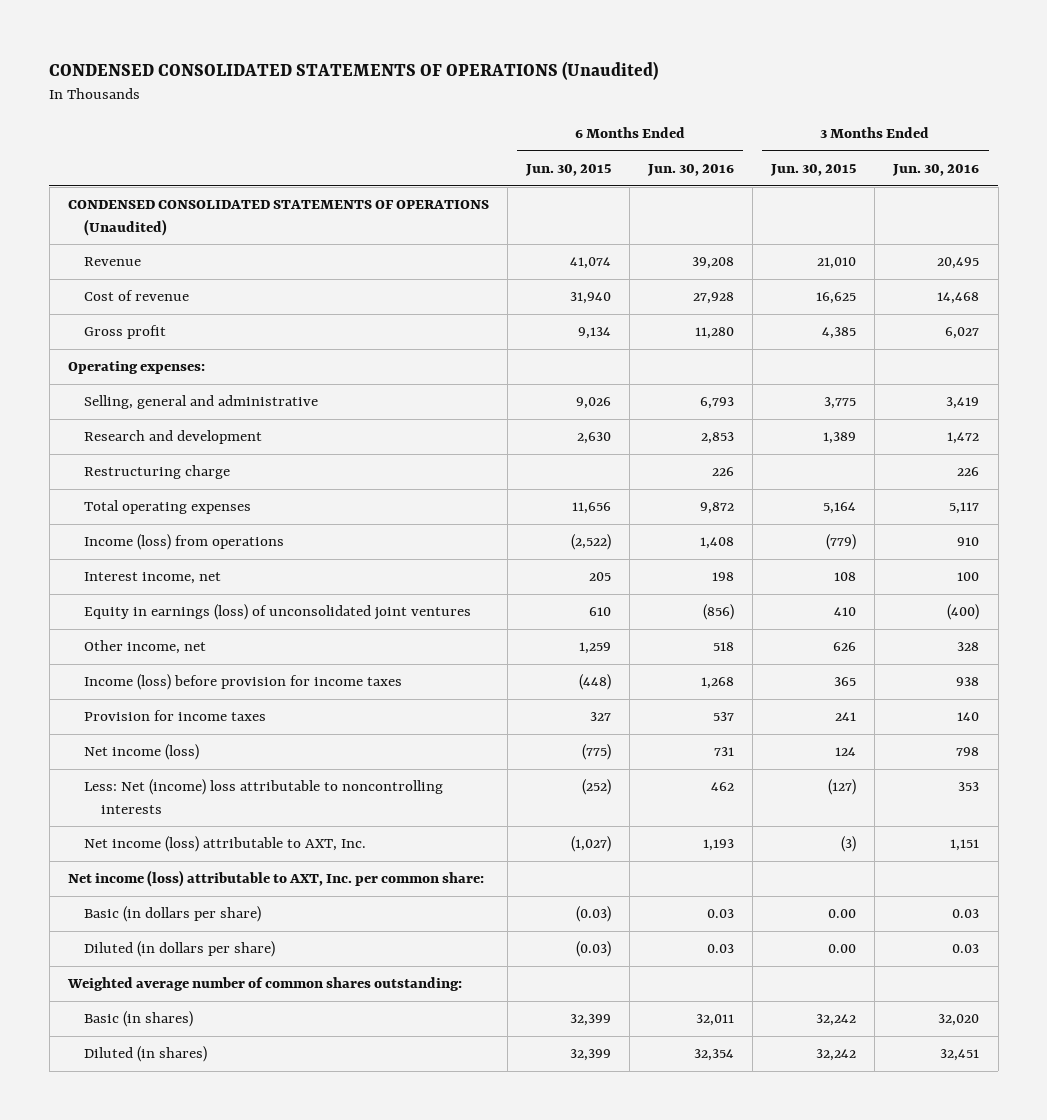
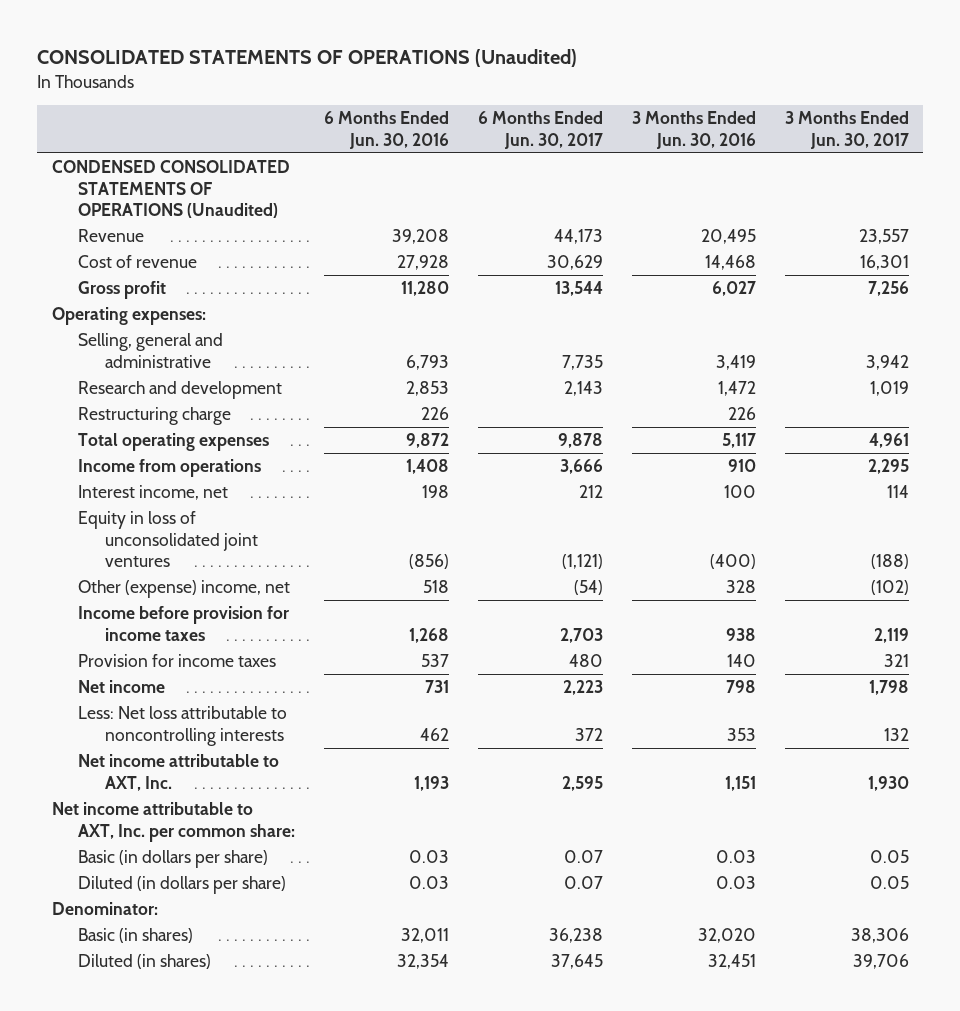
[49,60,659,80] CONDENSED CONSOLIDATED STATEMENTS OF OPERATIONS (Unaudited) -> [37,49,578,68] CONSOLIDATED STATEMENTS OF OPERATIONS (Unaudited)
[525,164,612,177] Jun. 30, 2015 -> none
[770,164,857,177] Jun. 30, 2015 -> none
none -> [477,111,603,149] 6 Months Ended Jun. 30, 2017
none -> [784,111,909,149] 3 Months Ended Jun. 30, 2017
[84,534,285,551] Income (loss) from operations -> [78,459,262,478] Income from operations
[84,604,472,621] Equity in earnings (loss) of unconsolidated joint ventures -> [78,511,258,568] Equity in loss of unconsolidated joint ventures
[84,640,207,655] Other income, net -> [78,580,291,599] Other (expense) income, net
[84,674,403,691] Income (loss) before provision for income taxes -> [78,606,290,641] Income before provision for income taxes
[84,744,200,761] Net income (loss) -> [78,680,166,694] Net income
[84,779,444,814] Less: Net (income) loss attributable to noncontrolling interests -> [78,706,288,746] Less: Net loss attributable to noncontrolling interests
[84,836,367,853] Net income (loss) attributable to AXT, Inc. -> [78,754,280,791] Net income attributable to AXT, Inc.
[67,870,484,888] Net income (loss) attributable to AXT, Inc. per common share: -> [51,802,296,842] Net income attributable to AXT, Inc. per common share:
[66,977,462,992] Weighted average number of common shares outstanding: -> [51,902,158,916] Denominator:

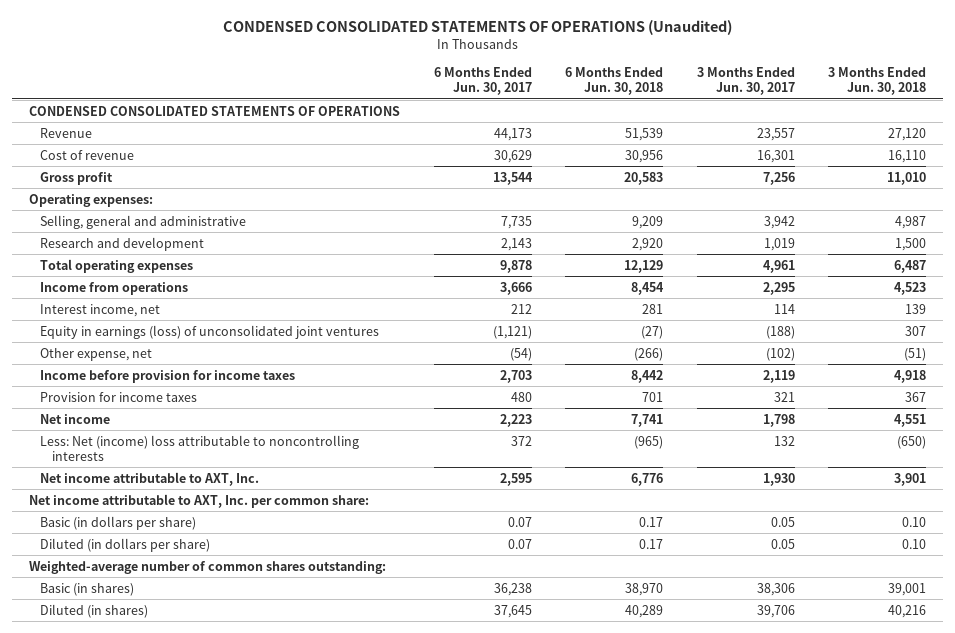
[37,49,578,68] CONSOLIDATED STATEMENTS OF OPERATIONS (Unaudited) -> [222,19,732,35] CONDENSED CONSOLIDATED STATEMENTS OF OPERATIONS (Unaudited)
[324,111,450,149] 6 Months Ended Jun. 30, 2016 -> none
[631,111,756,149] 3 Months Ended Jun. 30, 2016 -> none
none -> [565,67,664,96] 6 Months Ended Jun. 30, 2018
none -> [827,67,926,96] 3 Months Ended Jun. 30, 2018
[51,160,290,219] CONDENSED CONSOLIDATED STATEMENTS OF OPERATIONS (Unaudited) -> [29,105,401,116] CONDENSED CONSOLIDATED STATEMENTS OF OPERATIONS
[78,407,232,426] Restructuring charge -> none
[78,511,258,568] Equity in loss of unconsolidated joint ventures -> [40,324,380,339] Equity in earnings (loss) of unconsolidated joint ventures
[78,580,291,599] Other (expense) income, net -> [40,347,153,361] Other expense, net
[78,706,288,746] Less: Net loss attributable to noncontrolling interests -> [40,434,360,461] Less: Net (income) loss attributable to noncontrolling interests
[51,902,158,916] Denominator: -> [29,560,387,574] Weighted-average number of common shares outstanding:

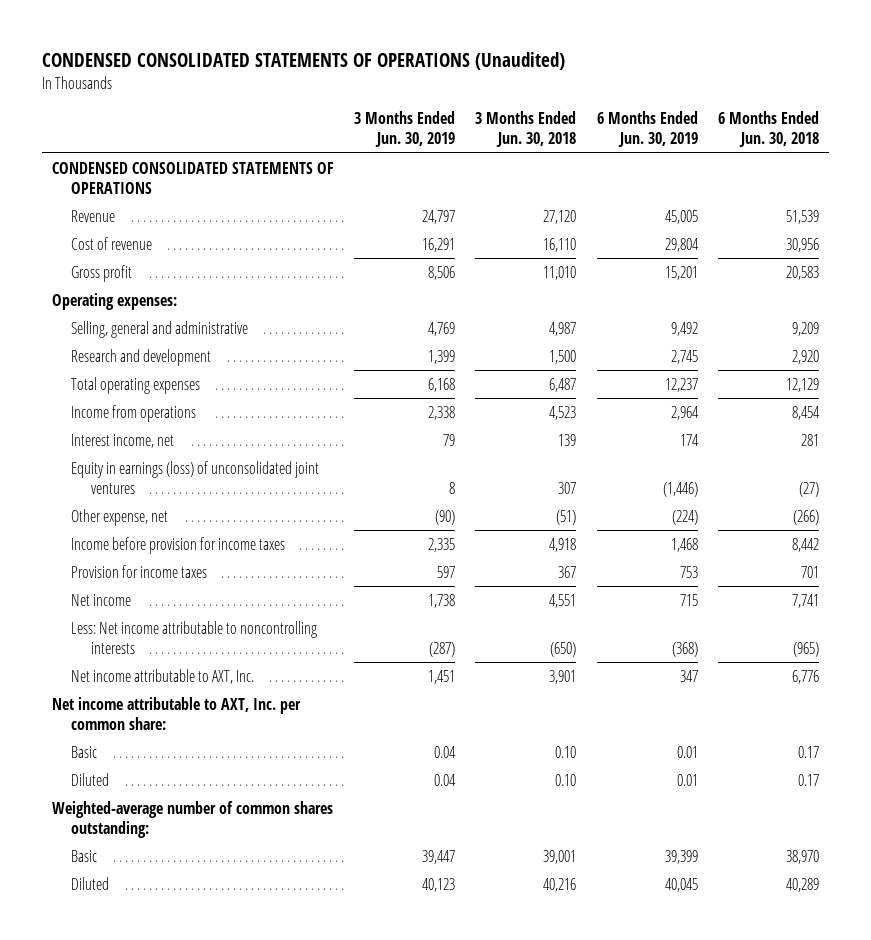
[433,67,532,96] 6 Months Ended Jun. 30, 2017 -> none
[696,67,795,96] 3 Months Ended Jun. 30, 2017 -> none
none -> [354,111,456,148] 3 Months Ended Jun. 30, 2019
none -> [596,111,698,148] 6 Months Ended Jun. 30, 2019
[40,434,360,461] Less: Net (income) loss attributable to noncontrolling interests -> [71,620,318,654] Less: Net income attributable to noncontrolling interests
[40,515,197,530] Basic (in dollars per share) -> [71,745,98,758] Basic
[40,537,211,552] Diluted (in dollars per share) -> [71,772,110,786] Diluted
[40,582,135,596] Basic (in shares) -> [71,849,98,862] Basic
[40,603,149,618] Diluted (in shares) -> [71,876,110,890] Diluted

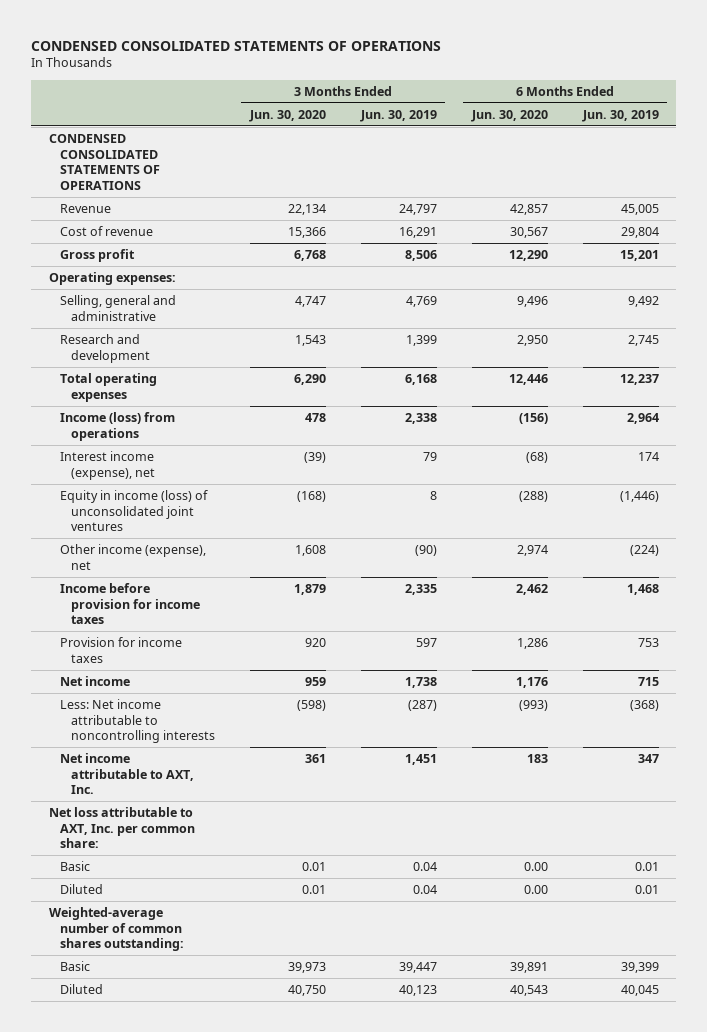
[42,51,566,70] CONDENSED CONSOLIDATED STATEMENTS OF OPERATIONS (Unaudited) -> [31,40,442,51] CONDENSED CONSOLIDATED STATEMENTS OF OPERATIONS
[475,111,577,148] 3 Months Ended Jun. 30, 2018 -> none
[717,111,819,148] 6 Months Ended Jun. 30, 2018 -> none
none -> [248,109,326,122] Jun. 30, 2020
none -> [470,109,548,122] Jun. 30, 2020
[71,404,197,422] Income from operations -> [59,412,175,441] Income (loss) from operations
[71,433,175,448] Interest income, net -> [59,451,155,480] Interest income (expense), net
[71,460,320,494] Equity in earnings (loss) of unconsolidated joint ventures -> [59,490,208,532] Equity in income (loss) of unconsolidated joint ventures
[71,508,169,526] Other expense, net -> [59,544,206,570] Other income (expense), net
[52,696,302,730] Net income attributable to AXT, Inc. per common share: -> [48,807,195,849] Net loss attributable to AXT, Inc. per common share:

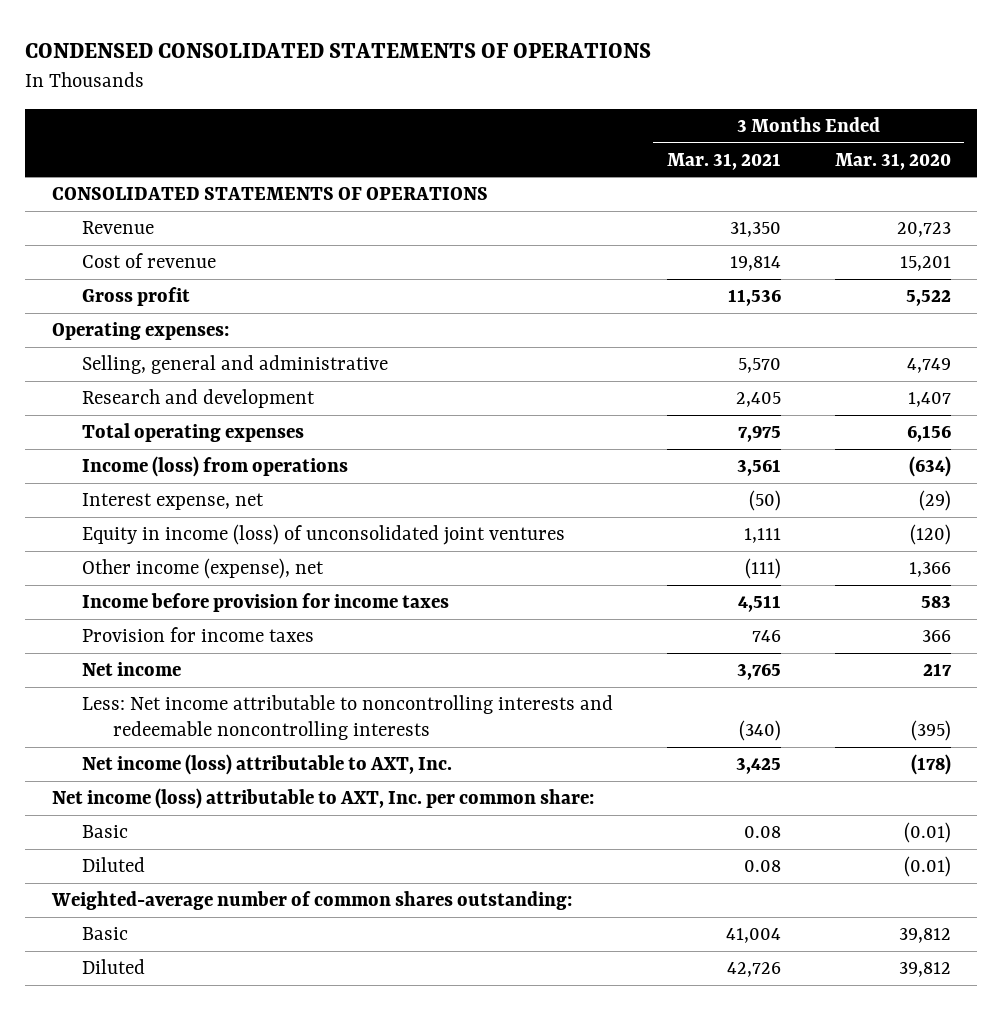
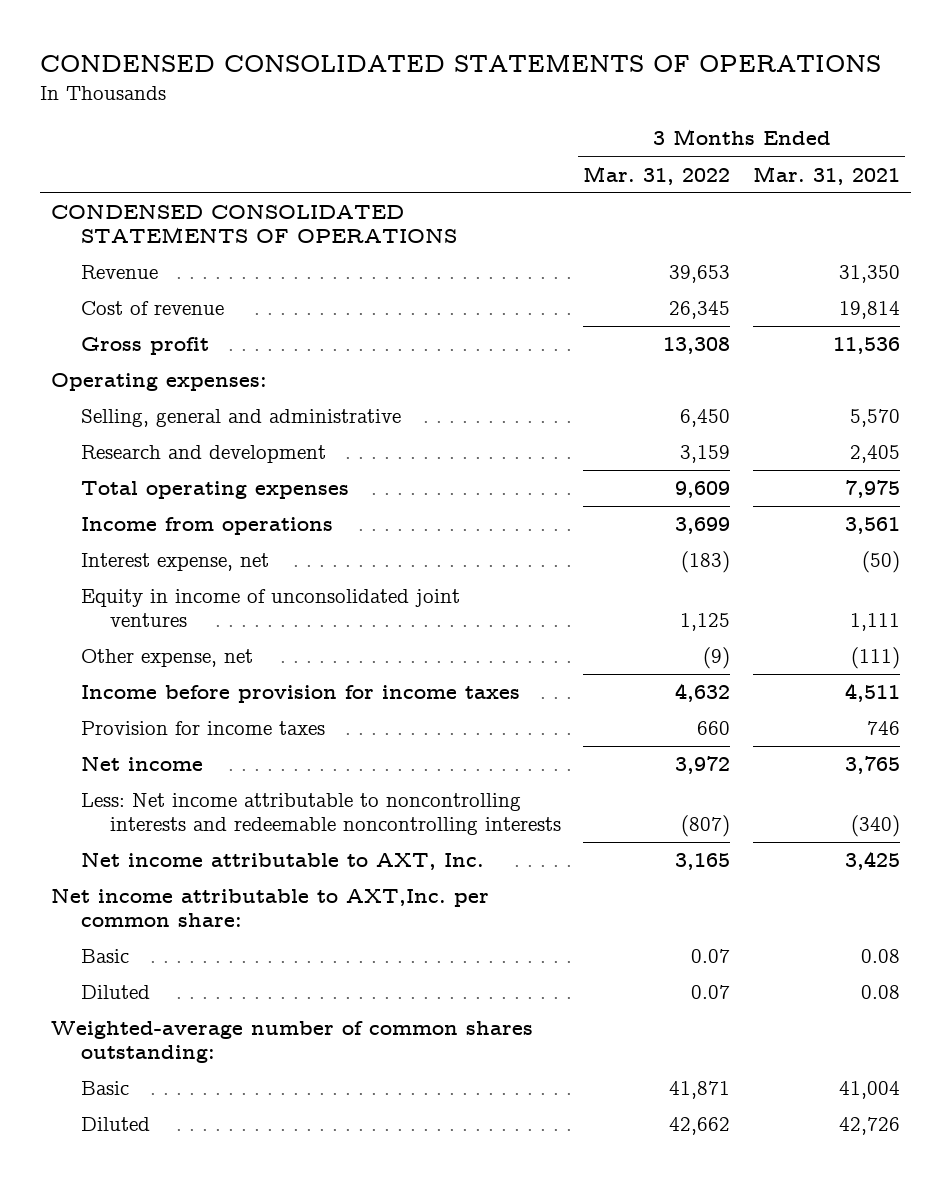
[834,152,951,170] Mar. 31, 2020 -> none
none -> [583,165,731,185] Mar. 31, 2022
[51,186,488,200] CONSOLIDATED STATEMENTS OF OPERATIONS -> [51,204,457,244] CONDENSED CONSOLIDATED STATEMENTS OF OPERATIONS
[82,455,349,477] Income (loss) from operations -> [80,517,333,536] Income from operations
[82,523,566,545] Equity in income (loss) of unconsolidated joint ventures -> [80,589,460,628] Equity in income of unconsolidated joint ventures
[82,557,325,579] Other income (expense), net -> [80,649,253,668] Other expense, net
[82,753,453,775] Net income (loss) attributable to AXT, Inc. -> [80,852,484,871] Net income attributable to AXT, Inc.
[51,787,594,809] Net income (loss) attributable to AXT, Inc. per common share: -> [51,888,490,928] Net income attributable to AXT,Inc. per common share:

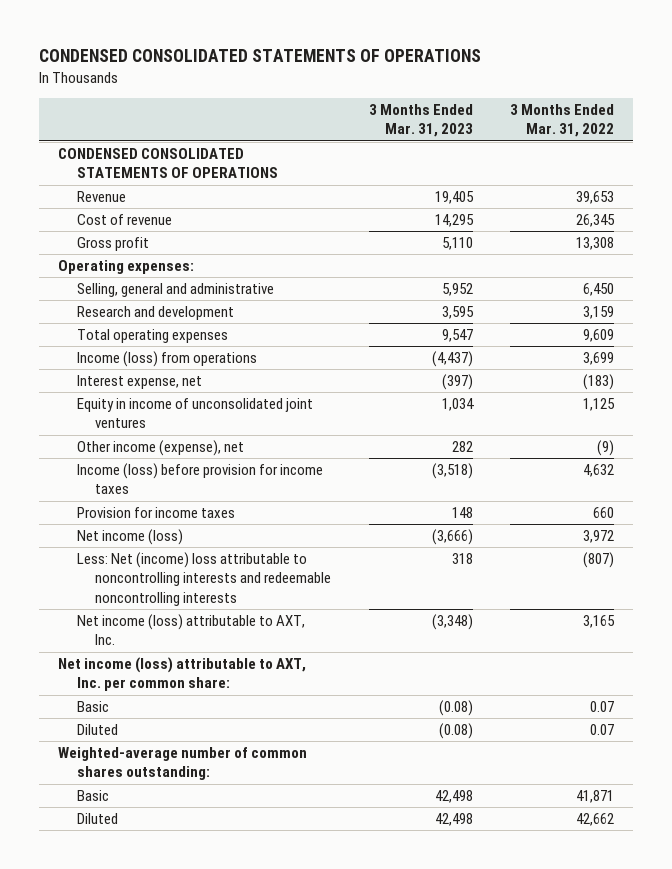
[752,165,900,185] Mar. 31, 2021 -> none
none -> [368,104,473,138] 3 Months Ended Mar. 31, 2023
[80,517,333,536] Income from operations -> [76,351,257,368] Income (loss) from operations
[80,649,253,668] Other expense, net -> [76,440,244,457] Other income (expense), net
[80,685,520,704] Income before provision for income taxes -> [76,463,323,495] Income (loss) before provision for income taxes
[80,756,203,772] Net income -> [76,529,183,546] Net income (loss)
[80,793,562,836] Less: Net income attributable to noncontrolling interests and redeemable noncontrolling interests -> [76,552,332,606] Less: Net (income) loss attributable to noncontrolling interests and redeemable noncontrolling interests
[80,852,484,871] Net income attributable to AXT, Inc. -> [76,614,305,646] Net income (loss) attributable to AXT, Inc.
[51,888,490,928] Net income attributable to AXT,Inc. per common share: -> [57,657,306,692] Net income (loss) attributable to AXT, Inc. per common share:

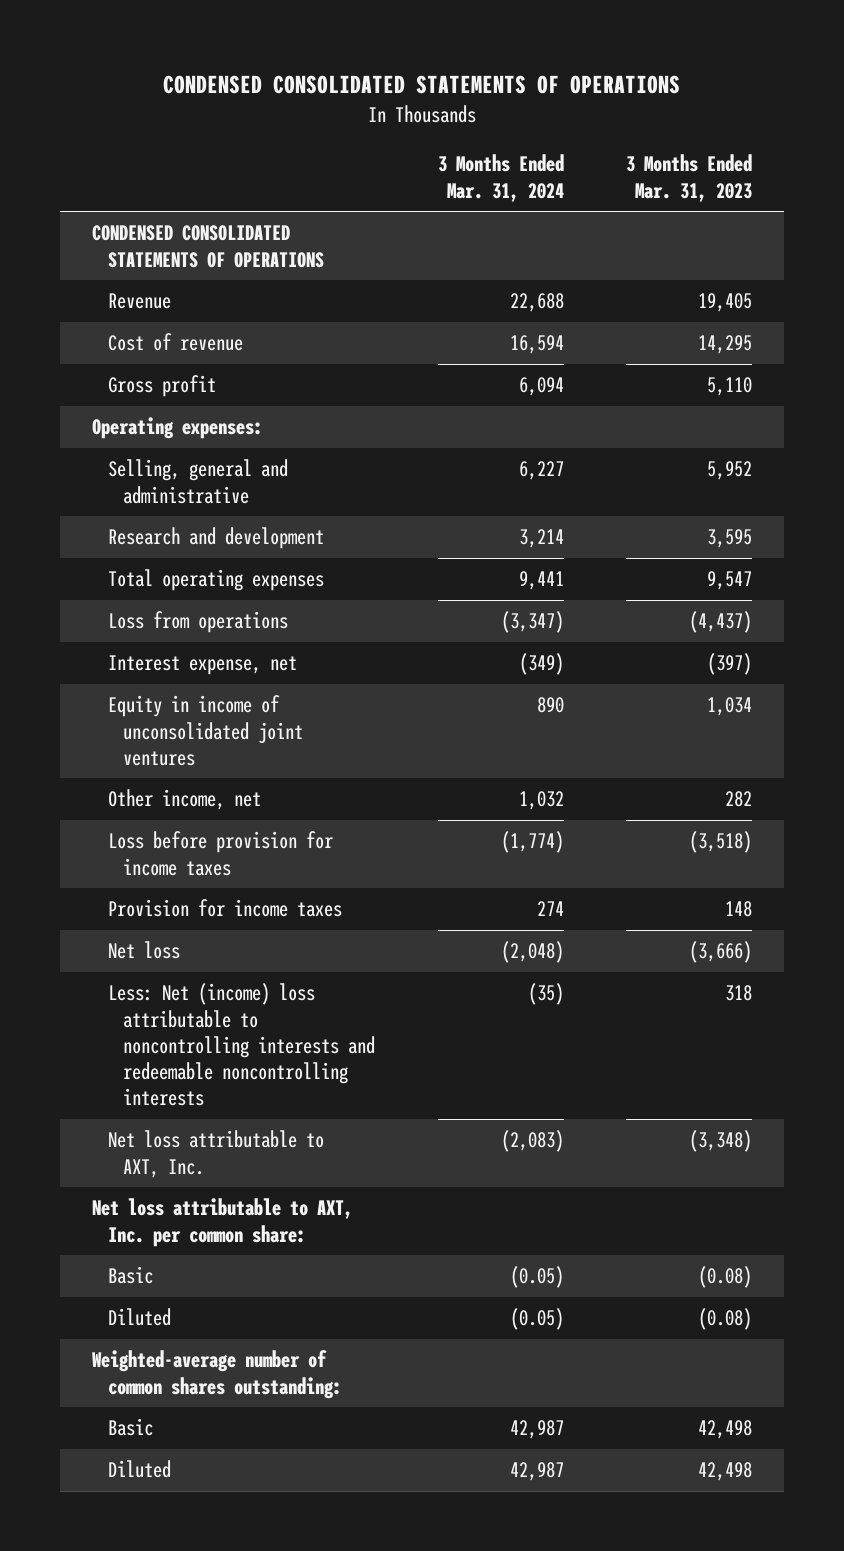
[510,104,615,138] 3 Months Ended Mar. 31, 2022 -> none
none -> [437,154,564,202] 3 Months Ended Mar. 31, 2024
[76,351,257,368] Income (loss) from operations -> [107,611,288,634] Loss from operations
[76,440,244,457] Other income (expense), net -> [107,789,261,811] Other income, net
[76,463,323,495] Income (loss) before provision for income taxes -> [107,831,333,876] Loss before provision for income taxes
[76,529,183,546] Net income (loss) -> [107,941,180,960] Net loss
[76,614,305,646] Net income (loss) attributable to AXT, Inc. -> [107,1130,324,1178] Net loss attributable to AXT, Inc.
[57,657,306,692] Net income (loss) attributable to AXT, Inc. per common share: -> [91,1198,353,1247] Net loss attributable to AXT, Inc. per common share:

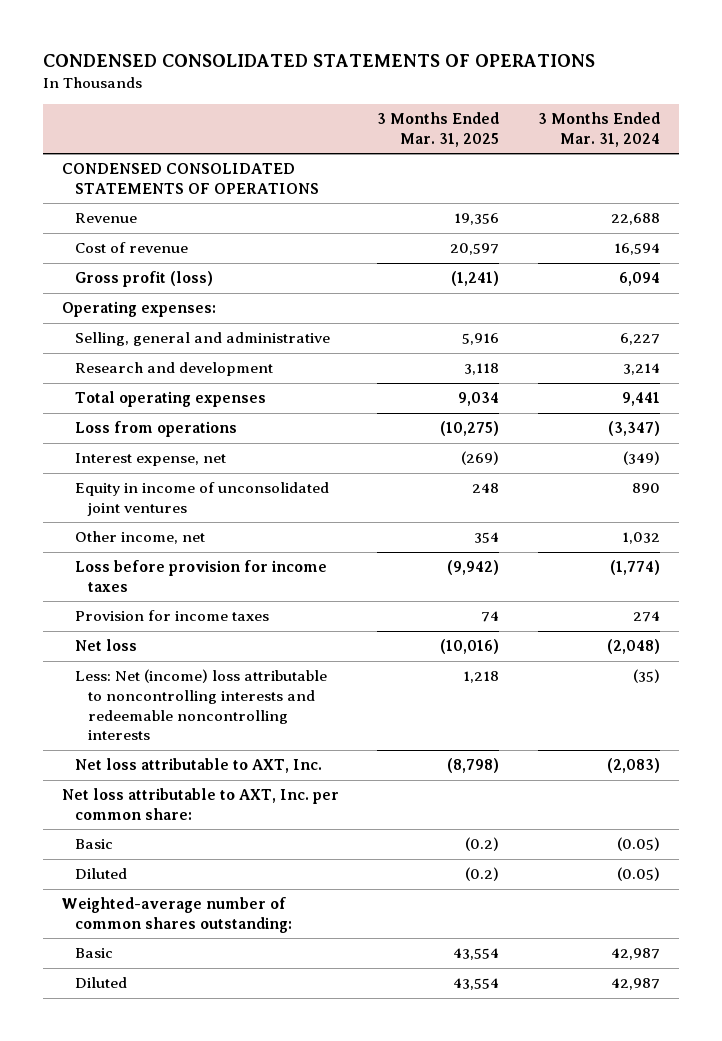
[626,154,753,202] 3 Months Ended Mar. 31, 2023 -> none
none -> [377,112,500,147] 3 Months Ended Mar. 31, 2025
[107,375,216,398] Gross profit -> [74,271,213,288] Gross profit (loss)

